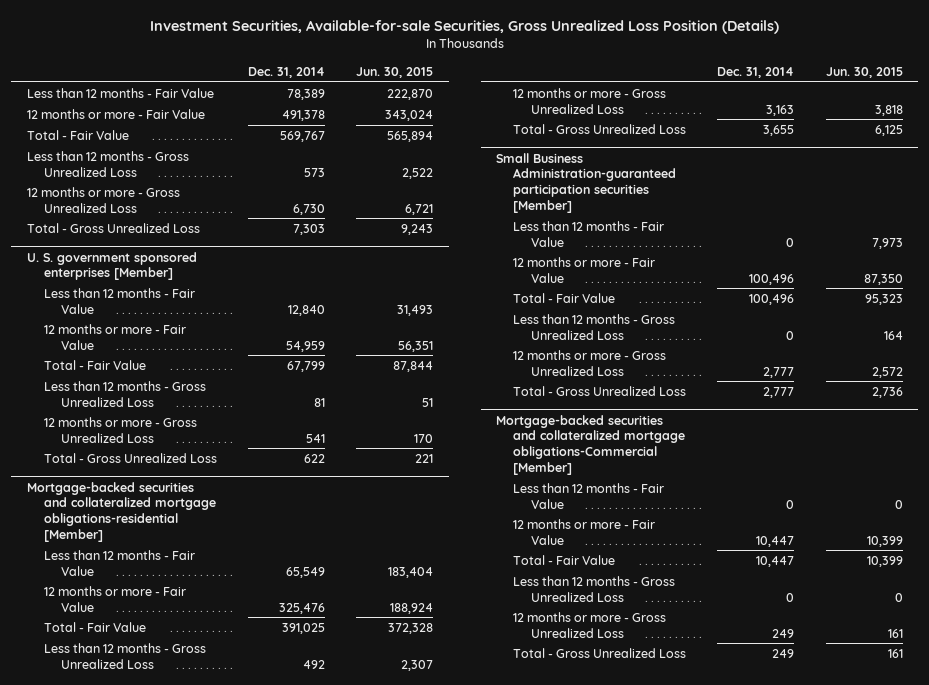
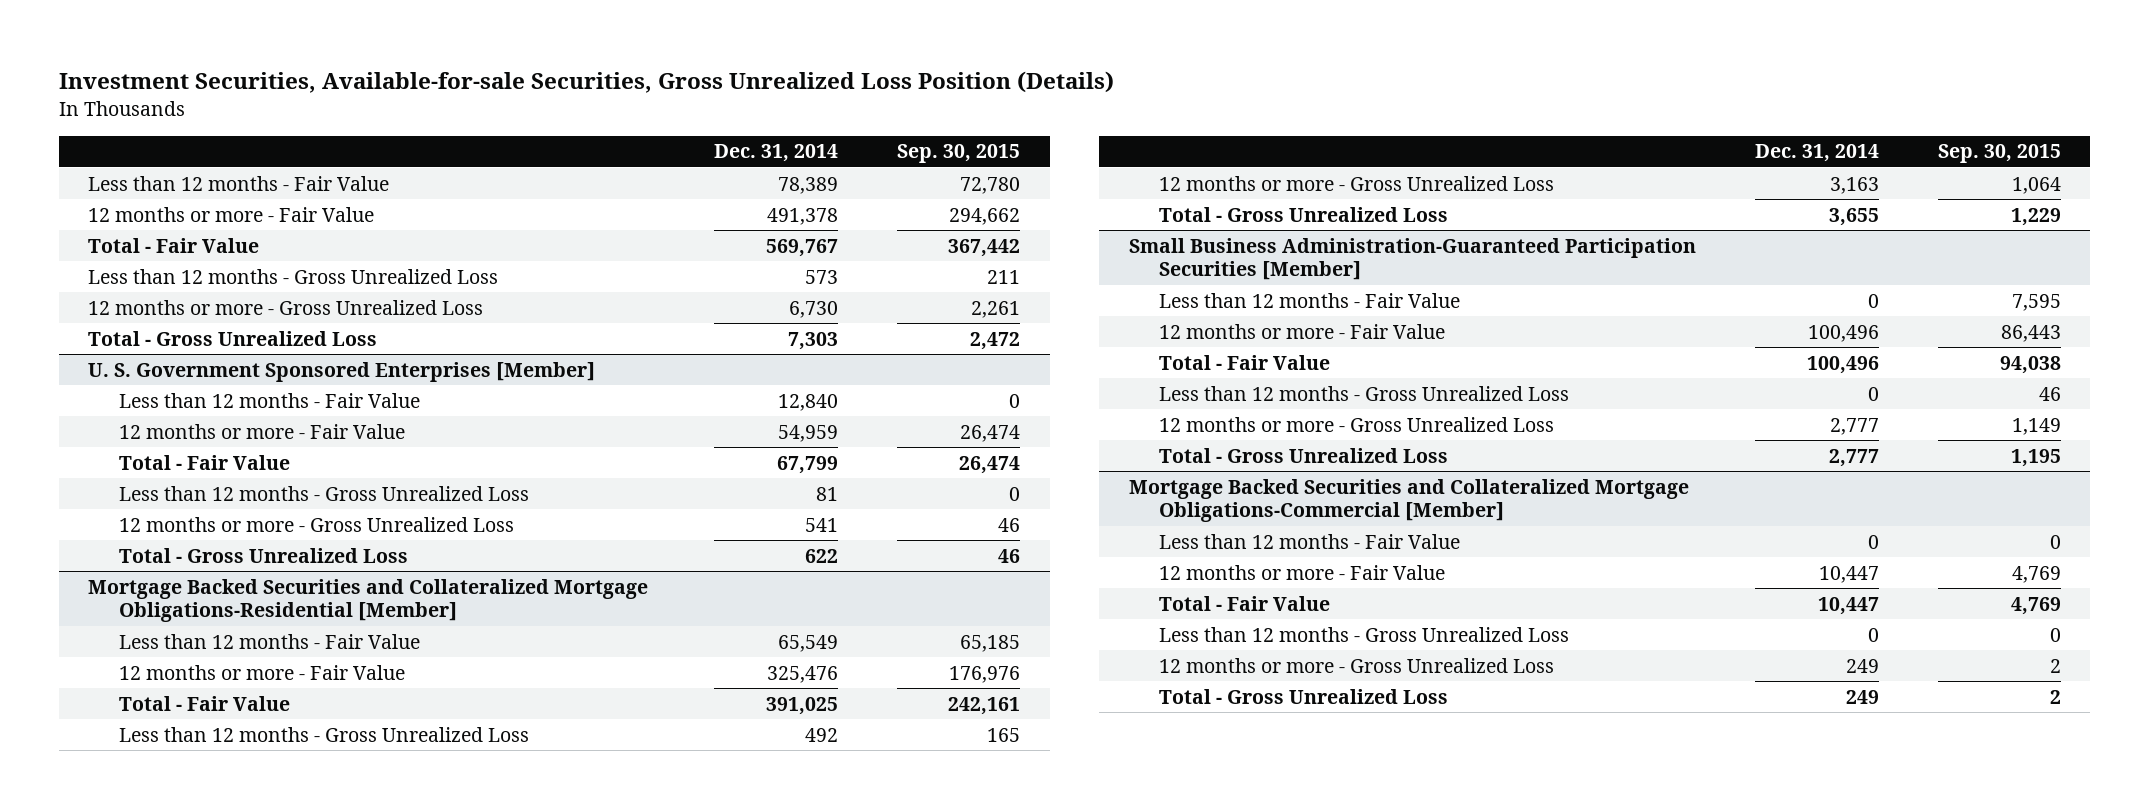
[356,66,434,78] Jun. 30, 2015 -> none
none -> [897,144,1021,164] Sep. 30, 2015
[26,251,197,281] U. S. government sponsored enterprises [Member] -> [88,361,596,382] U. S. Government Sponsored Enterprises [Member]
[26,481,216,542] Mortgage-backed securities and collateralized mortgage obligations-residential [Member] -> [88,578,649,622] Mortgage Backed Securities and Collateralized Mortgage Obligations-Residential [Member]
[496,152,677,213] Small Business Administration-guaranteed participation securities [Member] -> [1128,237,1696,280] Small Business Administration-Guaranteed Participation Securities [Member]
[496,414,686,475] Mortgage-backed securities and collateralized mortgage obligations-Commercial [Member] -> [1128,478,1689,522] Mortgage Backed Securities and Collateralized Mortgage Obligations-Commercial [Member]

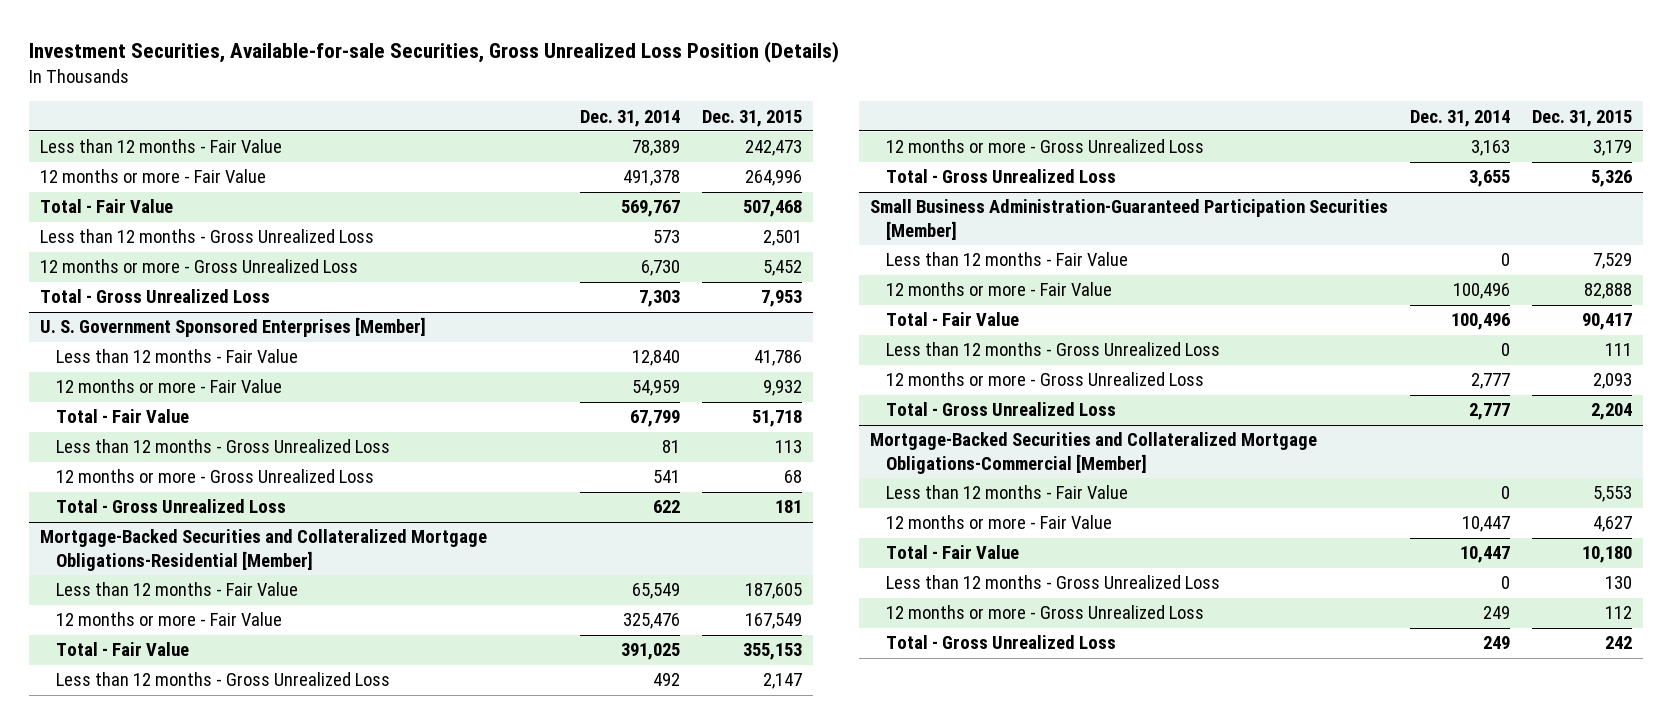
[897,144,1021,164] Sep. 30, 2015 -> none
none -> [702,109,803,127] Dec. 31, 2015
[88,578,649,622] Mortgage Backed Securities and Collateralized Mortgage Obligations-Residential [Member] -> [40,529,488,571] Mortgage-Backed Securities and Collateralized Mortgage Obligations-Residential [Member]
[1128,478,1689,522] Mortgage Backed Securities and Collateralized Mortgage Obligations-Commercial [Member] -> [870,432,1318,474] Mortgage-Backed Securities and Collateralized Mortgage Obligations-Commercial [Member]

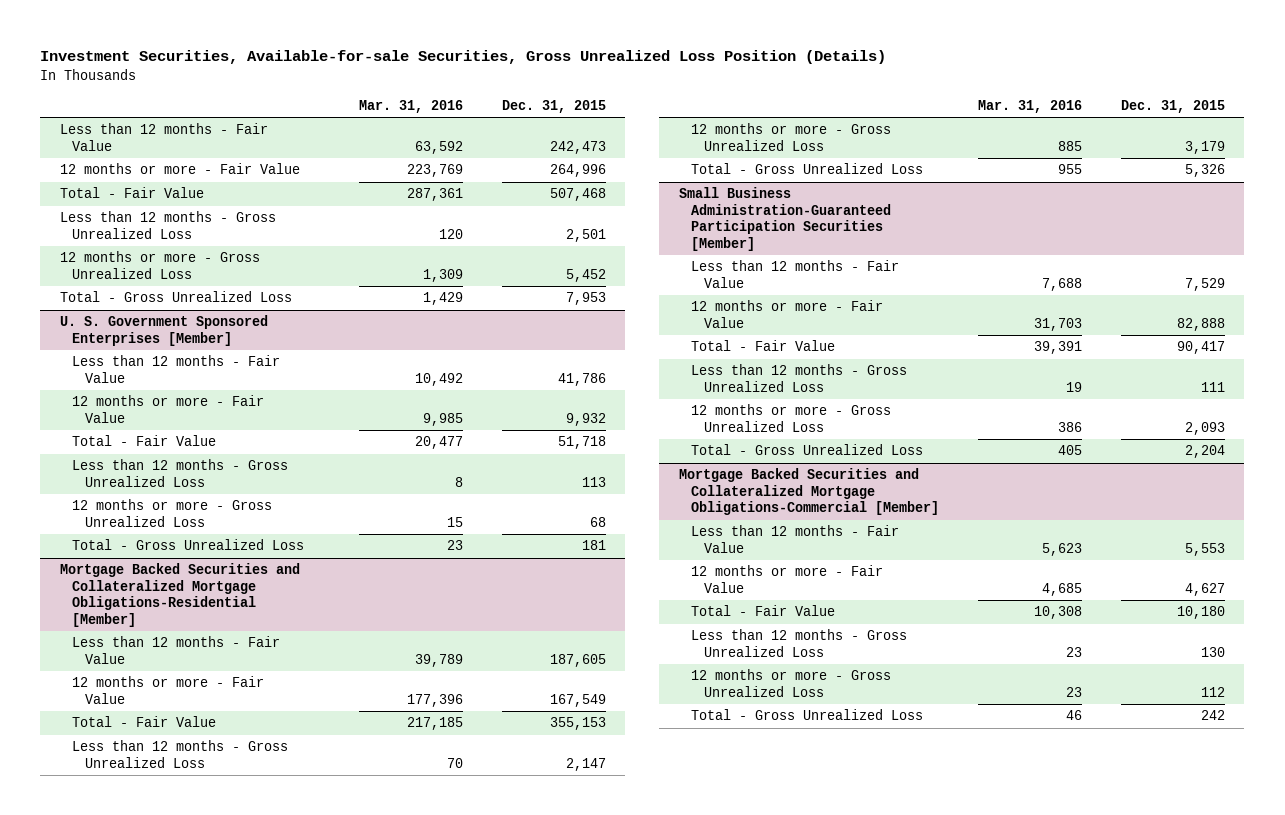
[580,109,681,127] Dec. 31, 2014 -> none
none -> [359,99,464,113] Mar. 31, 2016
[40,529,488,571] Mortgage-Backed Securities and Collateralized Mortgage Obligations-Residential [Member] -> [59,563,300,628] Mortgage Backed Securities and Collateralized Mortgage Obligations-Residential [Member]
[870,432,1318,474] Mortgage-Backed Securities and Collateralized Mortgage Obligations-Commercial [Member] -> [678,468,940,516] Mortgage Backed Securities and Collateralized Mortgage Obligations-Commercial [Member]

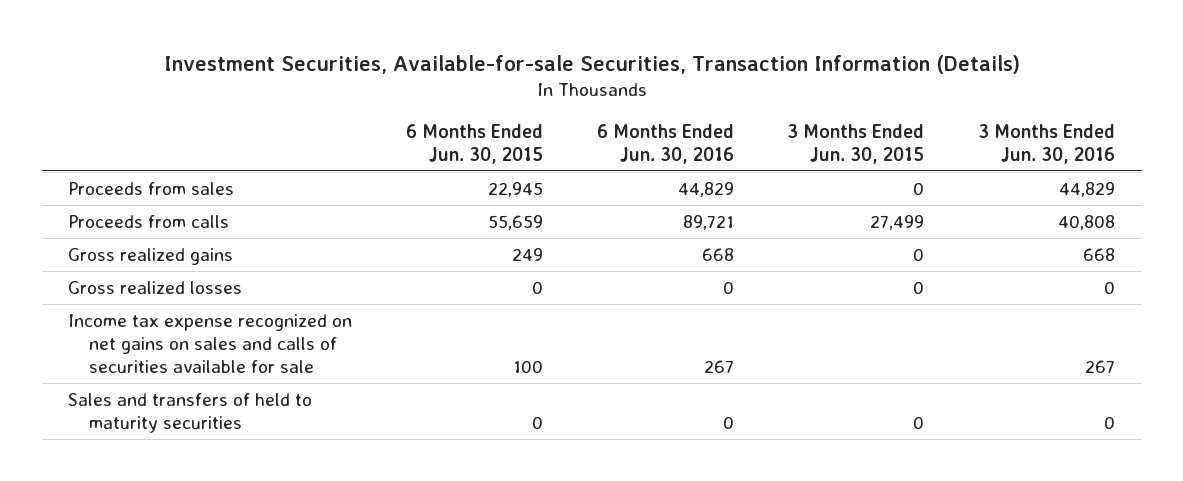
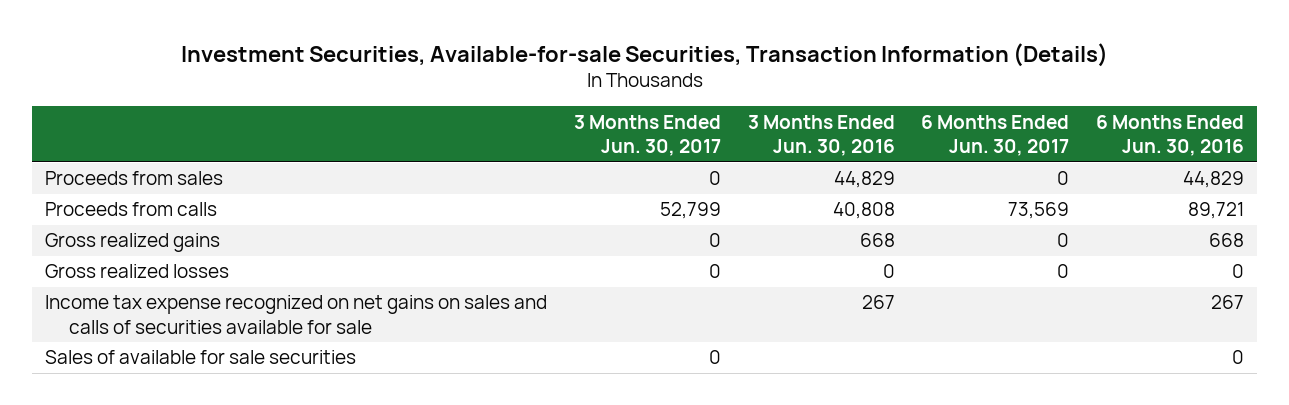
[406,123,544,164] 6 Months Ended Jun. 30, 2015 -> none
[787,123,925,164] 3 Months Ended Jun. 30, 2015 -> none
none -> [573,114,721,157] 3 Months Ended Jun. 30, 2017
none -> [921,114,1070,157] 6 Months Ended Jun. 30, 2017
[68,392,313,433] Sales and transfers of held to maturity securities -> none
none -> [45,350,357,365] Sales of available for sale securities

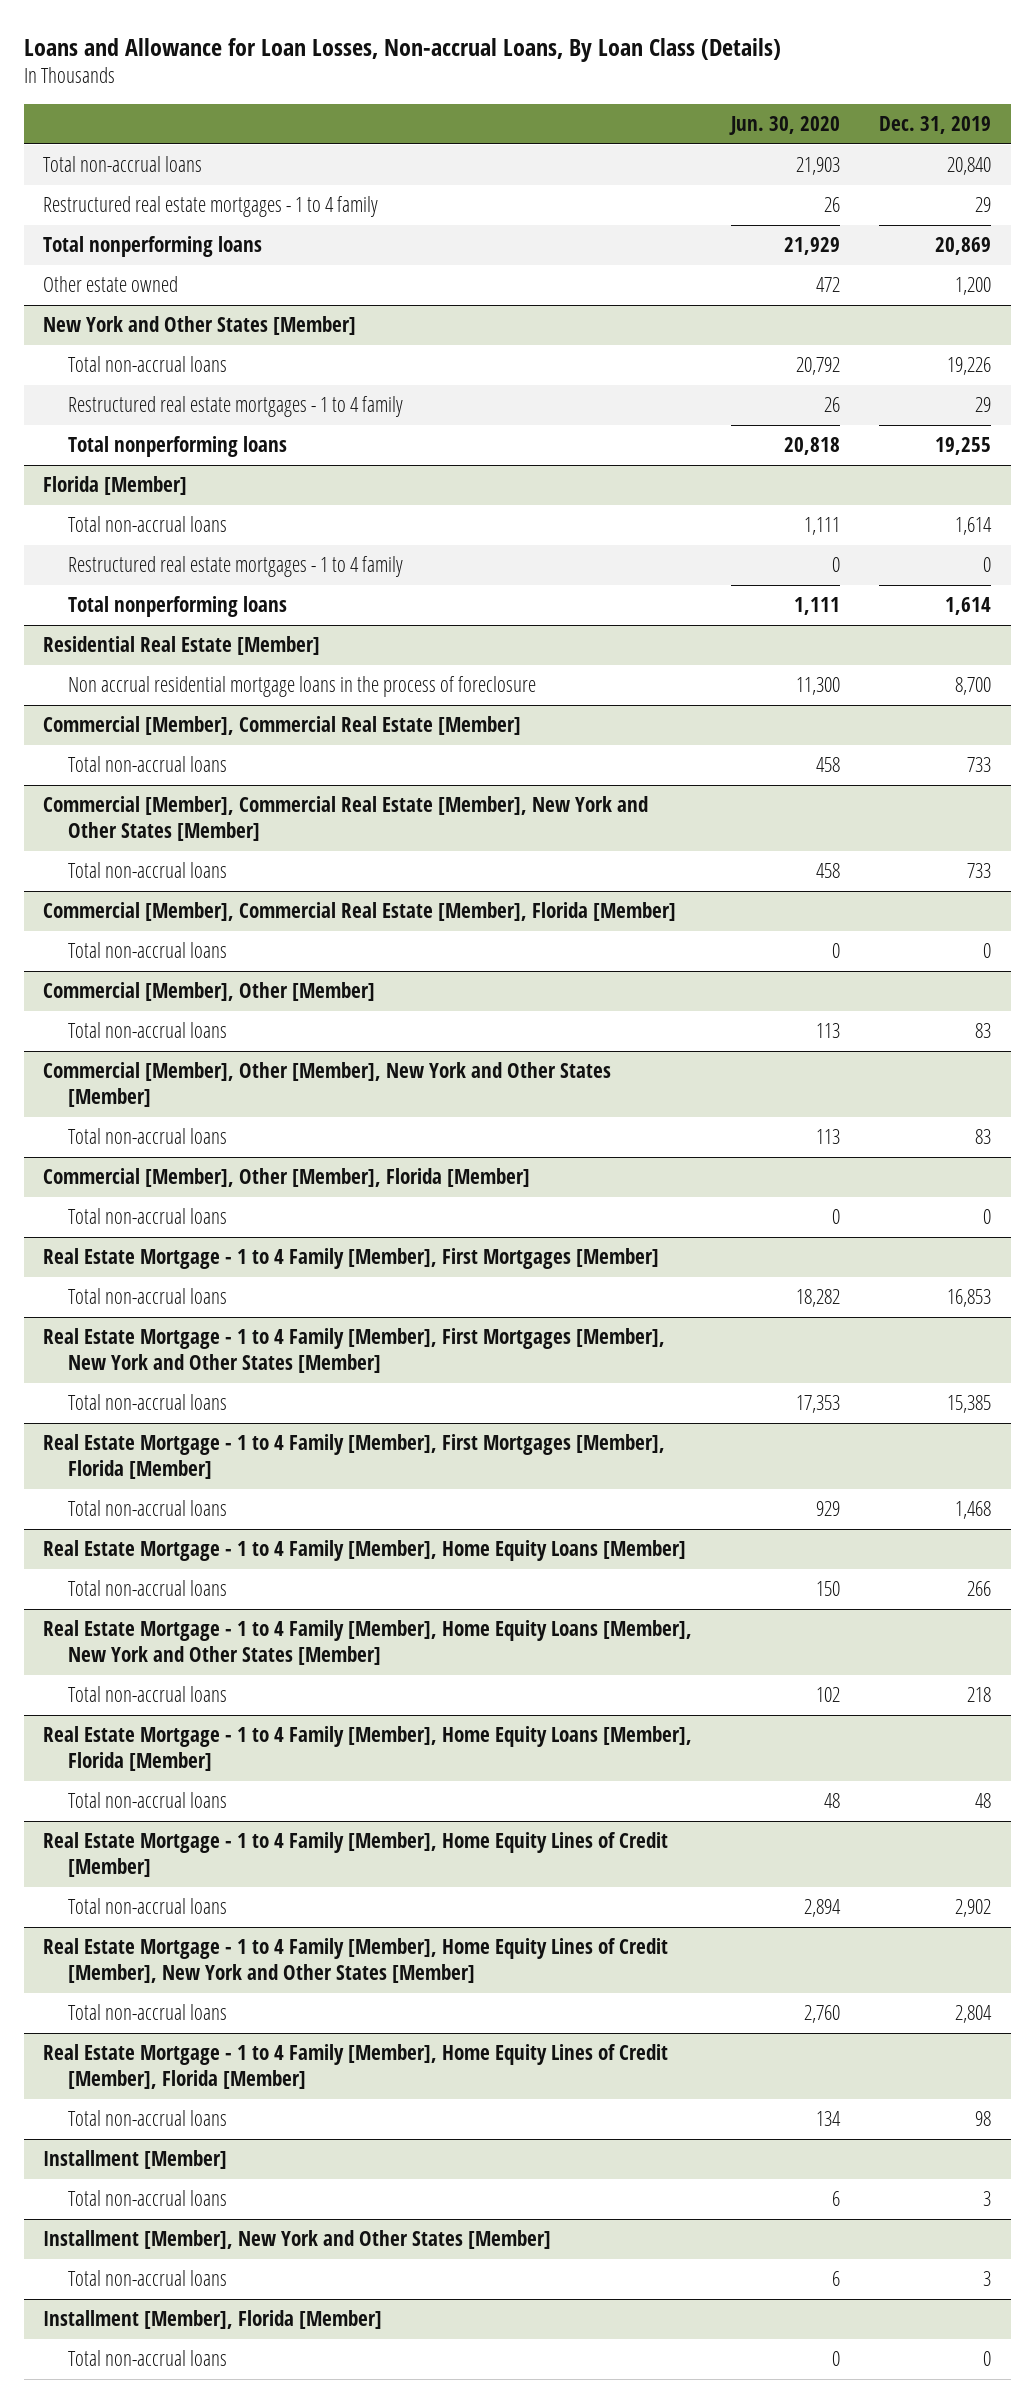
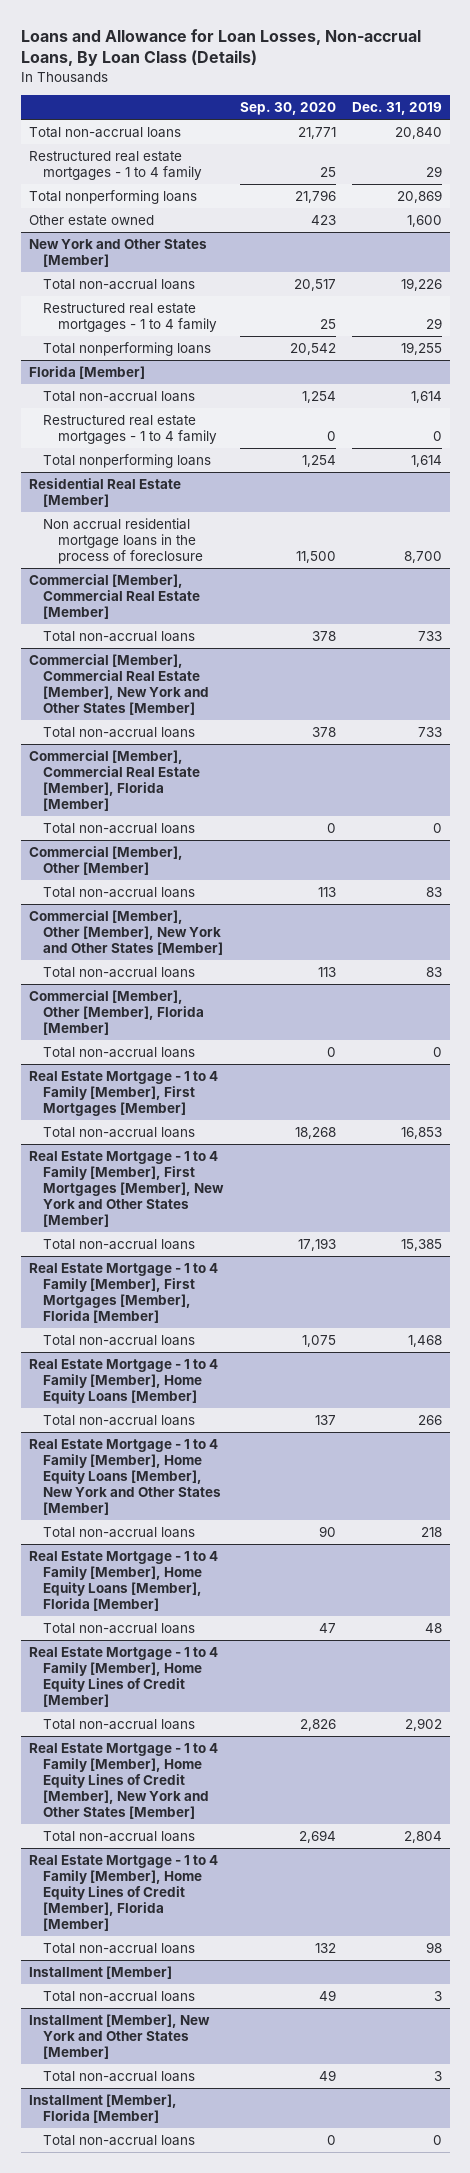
[729,116,841,136] Jun. 30, 2020 -> none
none -> [239,102,336,116] Sep. 30, 2020
[955,277,992,296] 1,200 -> [406,214,442,227] 1,600

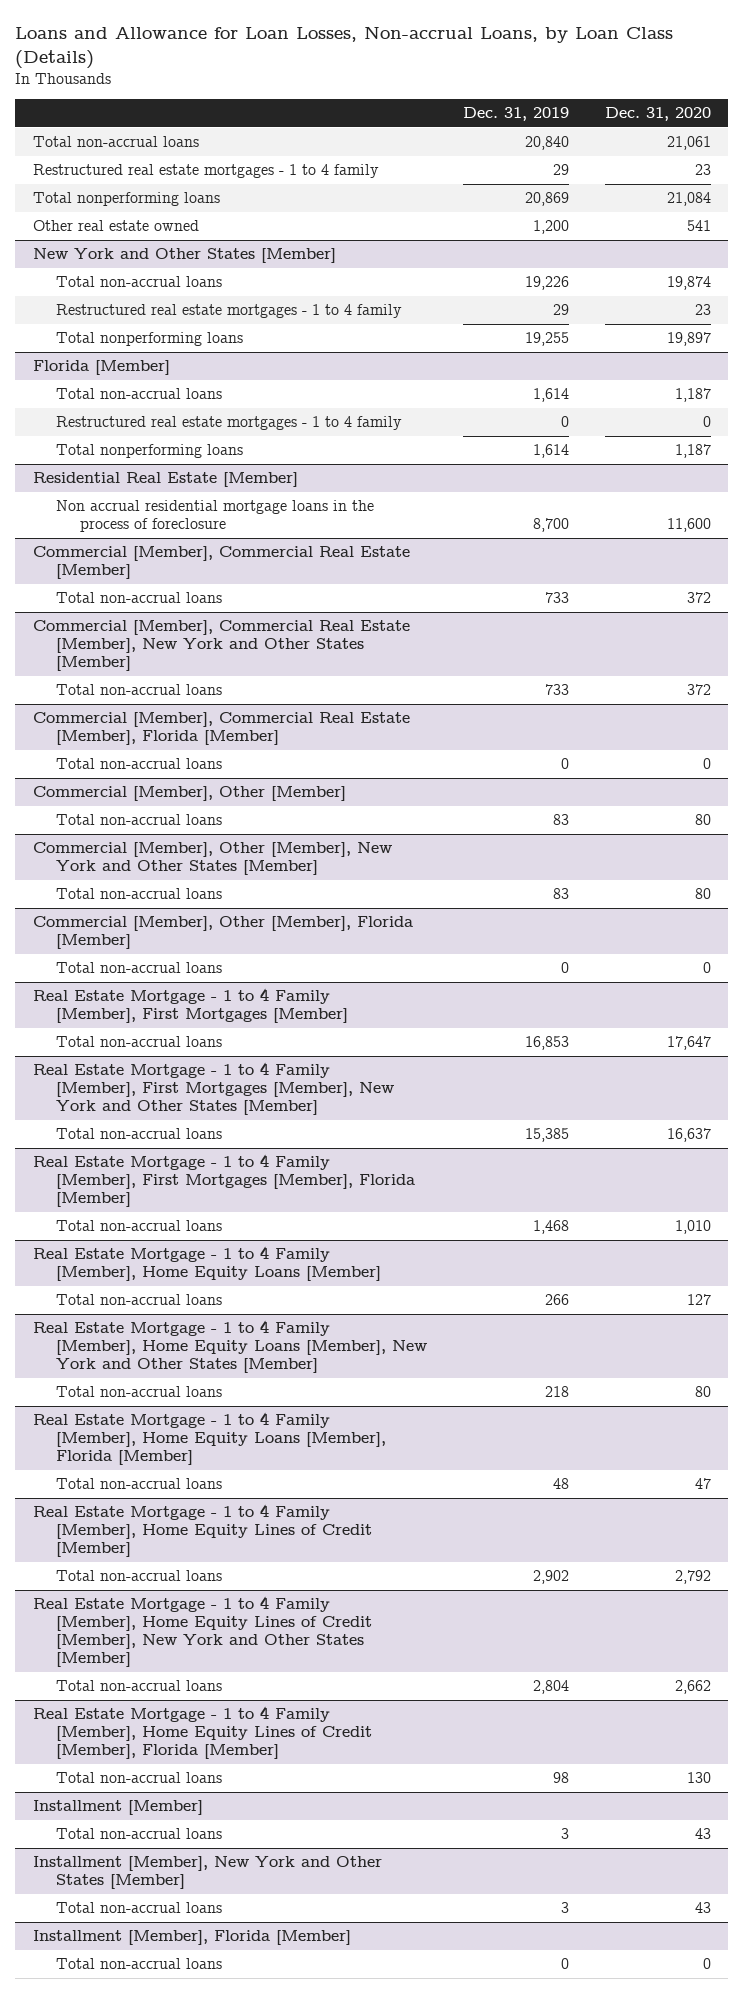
[20,28,421,67] Loans and Allowance for Loan Losses, Non-accrual Loans, By Loan Class (Details) -> [14,25,673,69] Loans and Allowance for Loan Losses, Non-accrual Loans, by Loan Class (Details)
[239,102,336,116] Sep. 30, 2020 -> none
none -> [604,107,711,122] Dec. 31, 2020
[28,214,154,226] Other estate owned -> [32,220,199,232] Other real estate owned
[406,214,442,227] 1,600 -> [533,220,570,235] 1,200

